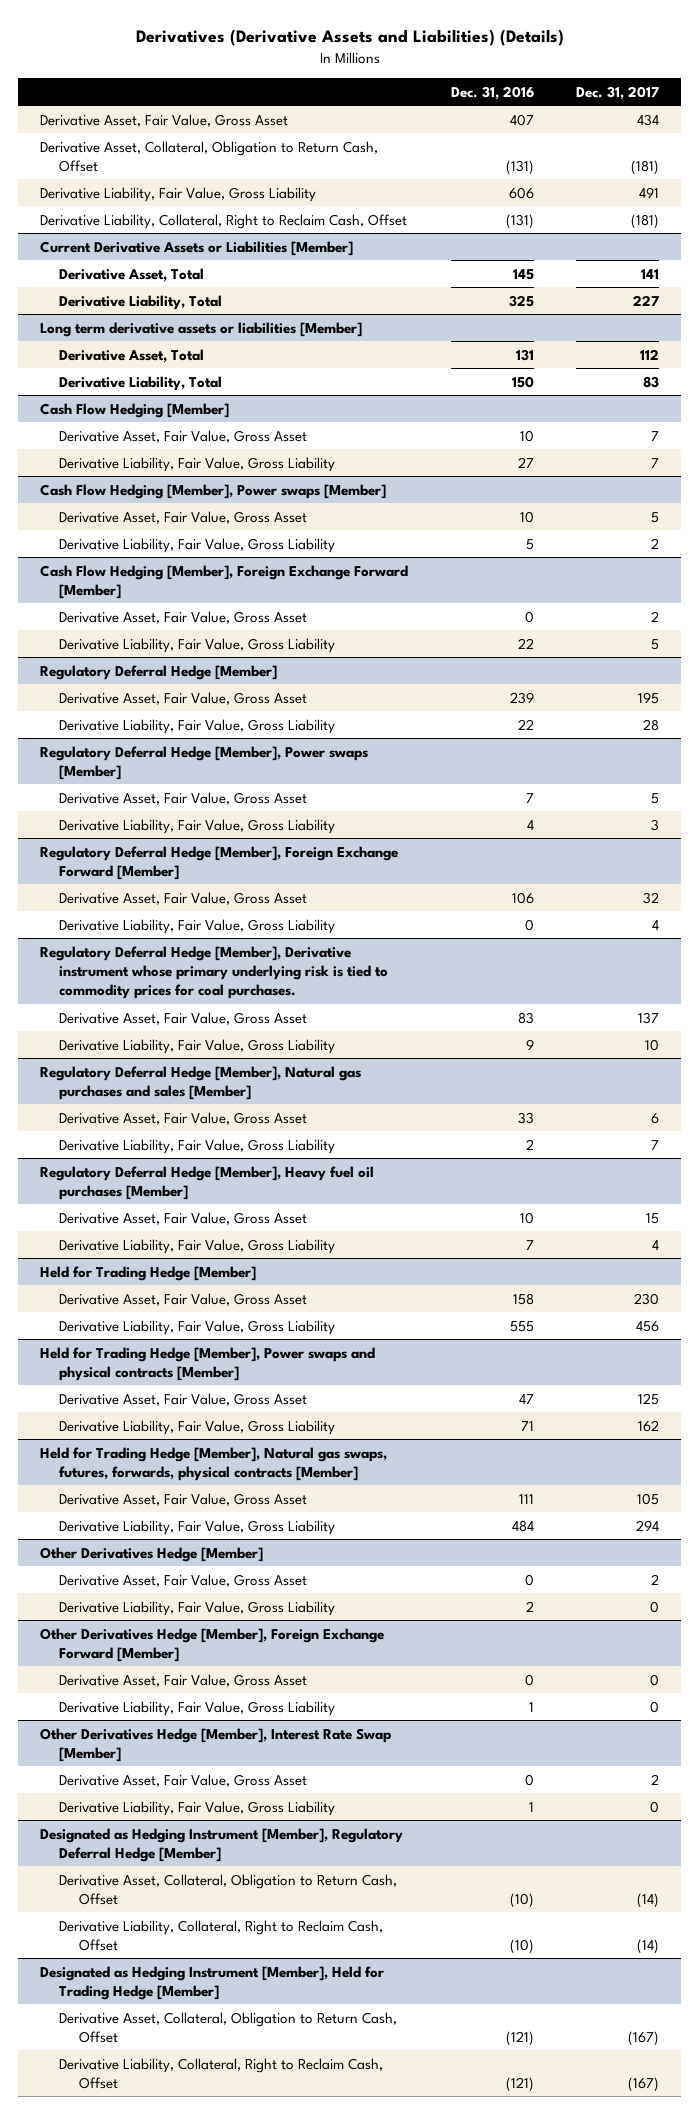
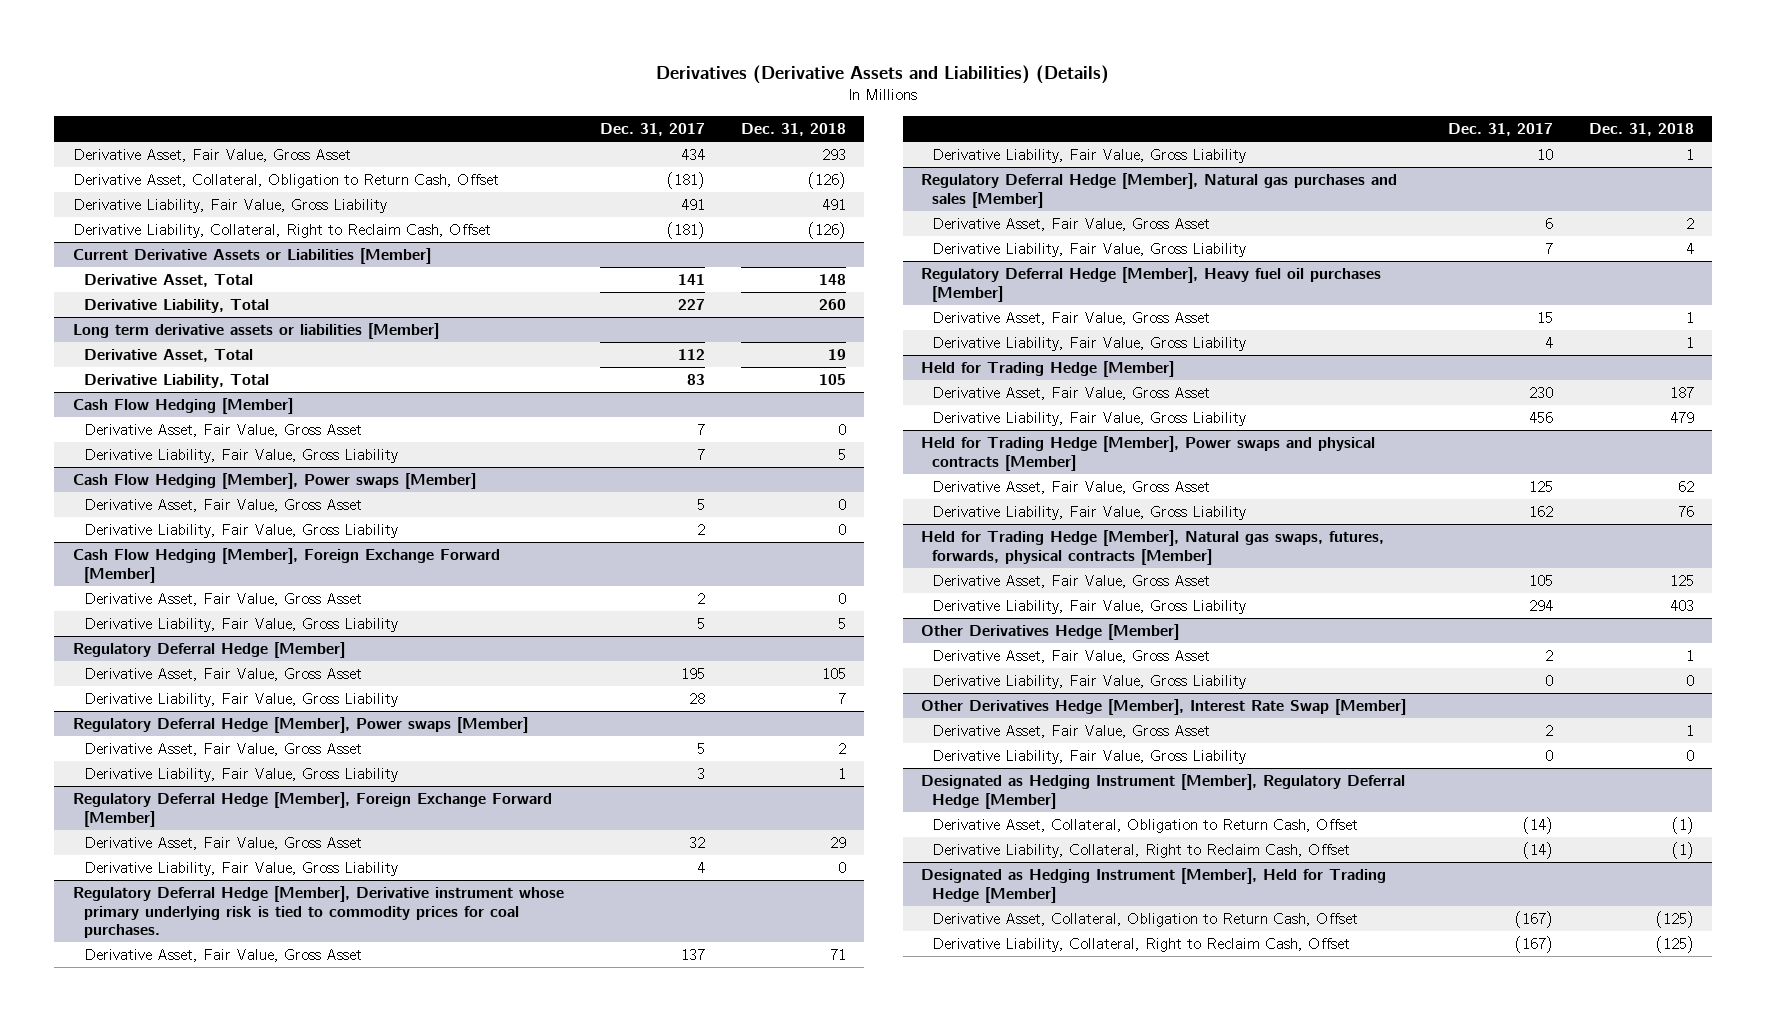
[450,85,534,100] Dec. 31, 2016 -> none
none -> [740,123,846,137] Dec. 31, 2018
[39,1627,384,1662] Other Derivatives Hedge [Member], Foreign Exchange Forward [Member] -> none
[59,1673,308,1687] Derivative Asset, Fair Value, Gross Asset -> none
[59,1700,336,1716] Derivative Liability, Fair Value, Gross Liability -> none

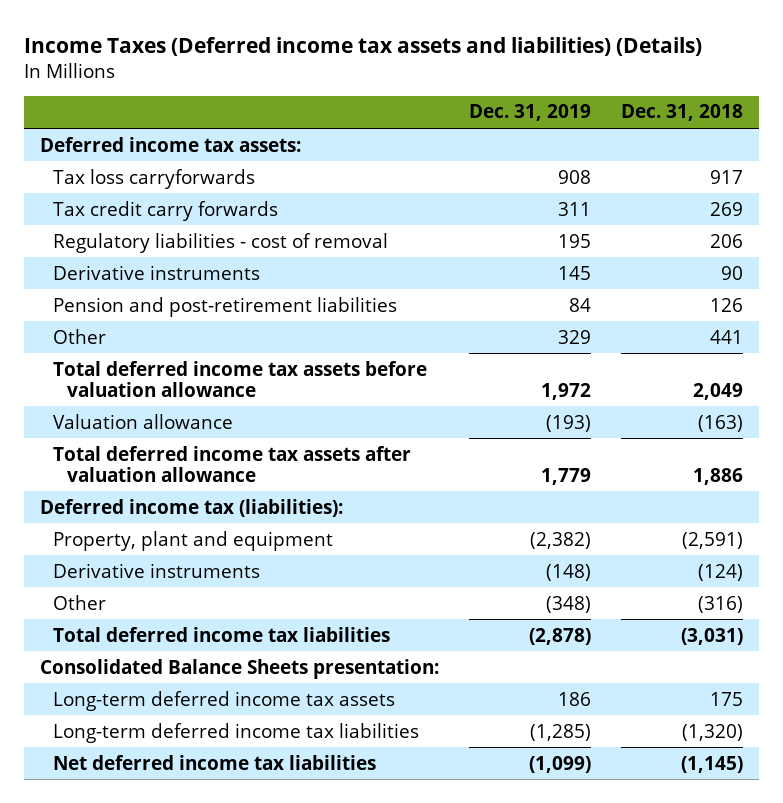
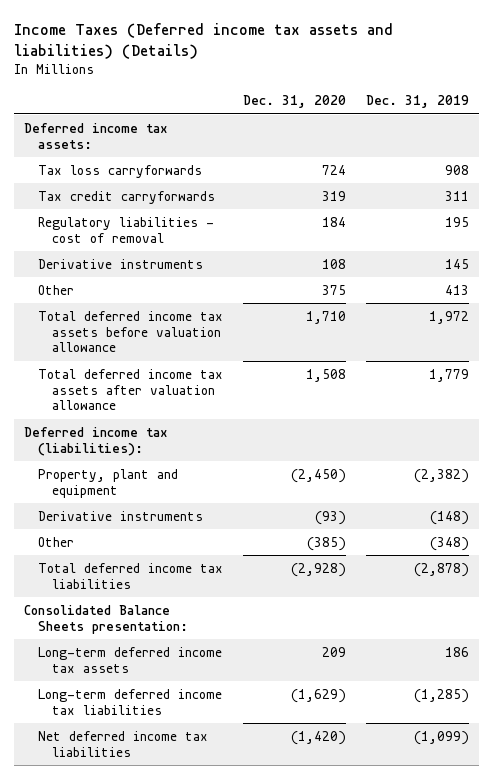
[621,104,744,122] Dec. 31, 2018 -> none
none -> [242,95,346,109] Dec. 31, 2020
[53,200,279,221] Tax credit carry forwards -> [37,190,215,204] Tax credit carryforwards
[53,296,398,317] Pension and post-retirement liabilities -> none
[558,329,592,344] 329 -> [445,284,470,295] 413
[53,413,234,429] Valuation allowance -> none

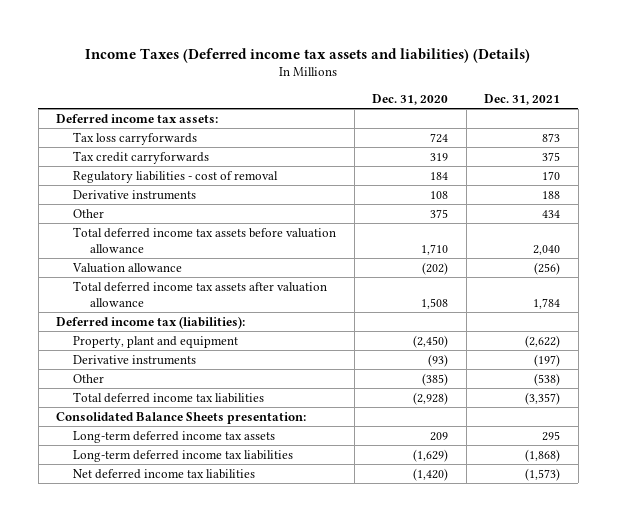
[366,95,470,109] Dec. 31, 2019 -> none
none -> [484,94,561,106] Dec. 31, 2021
none -> [72,262,183,273] Valuation allowance

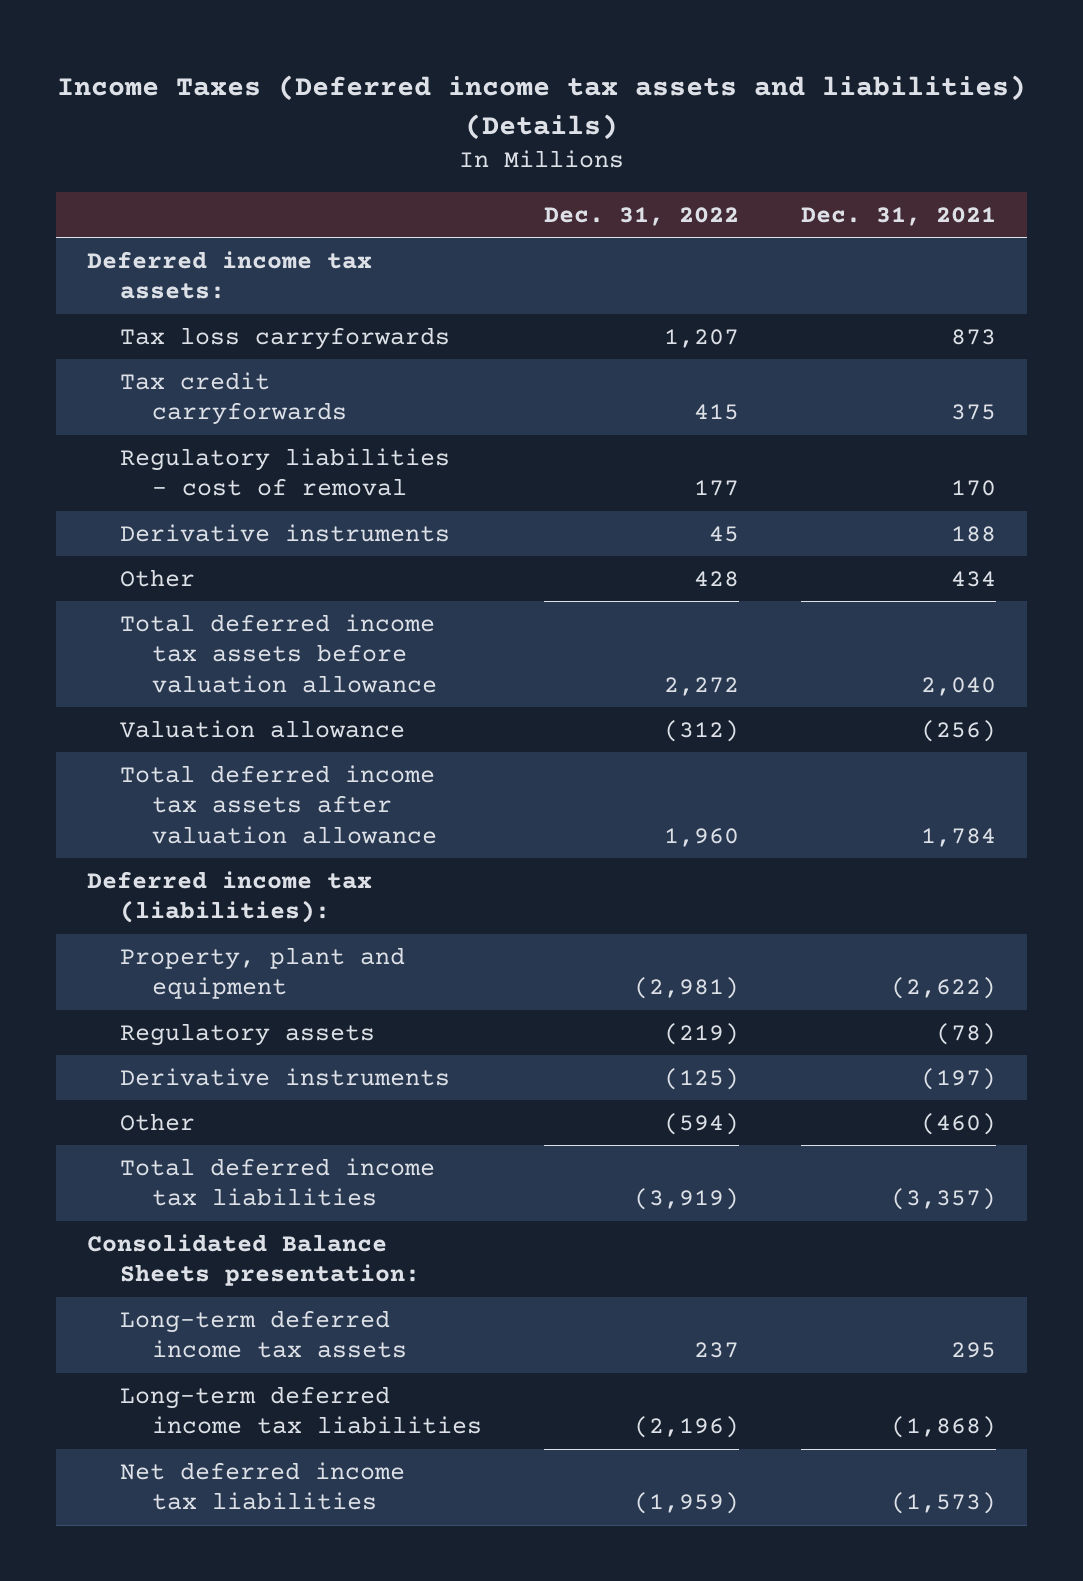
[372,94,449,106] Dec. 31, 2020 -> none
none -> [543,206,739,226] Dec. 31, 2022
none -> [119,1022,375,1046] Regulatory assets
[534,372,561,386] (538) -> [921,1112,997,1135] (460)

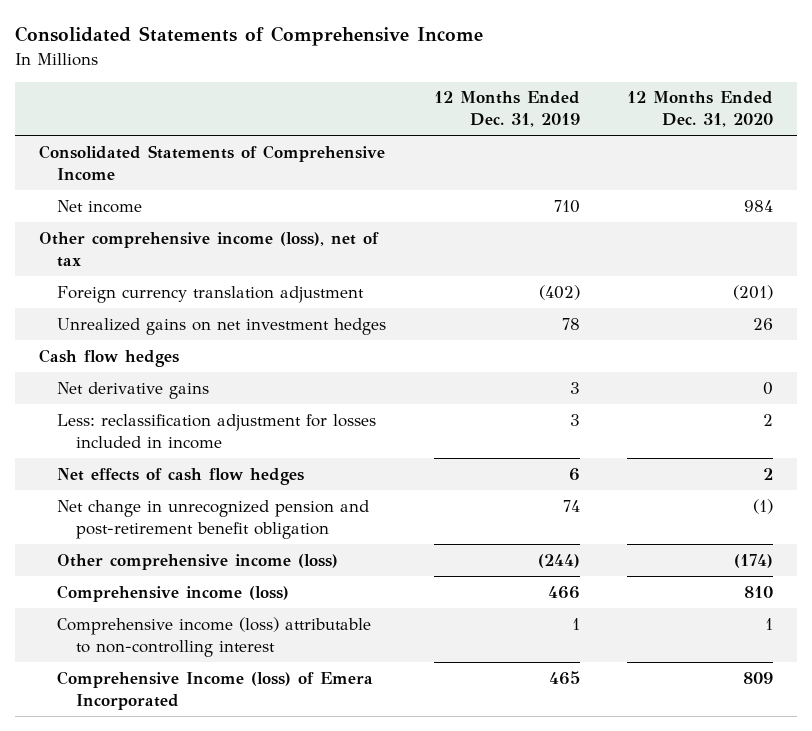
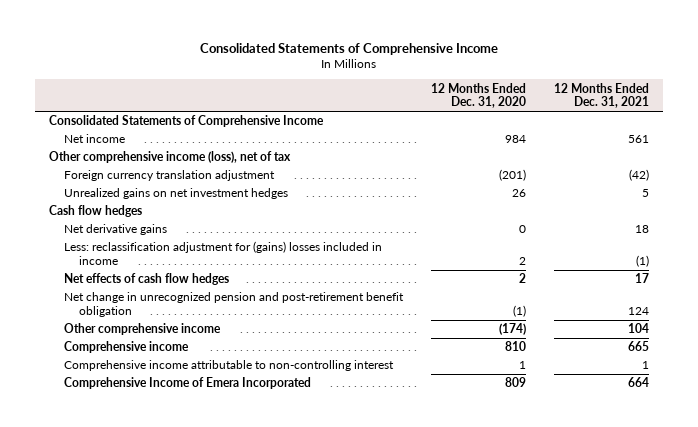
[433,91,580,128] 12 Months Ended Dec. 31, 2019 -> none
none -> [553,82,649,109] 12 Months Ended Dec. 31, 2021
[57,413,377,449] Less: reclassification adjustment for losses included in income -> [64,241,383,265] Less: reclassification adjustment for (gains) losses included in income
[57,553,339,570] Other comprehensive income (loss) -> [64,323,222,336] Other comprehensive income
[57,584,290,602] Comprehensive income (loss) -> [64,341,190,354] Comprehensive income
[57,616,372,657] Comprehensive income (loss) attributable to non-controlling interest -> [64,360,395,372] Comprehensive income attributable to non-controlling interest
[57,670,374,710] Comprehensive Income (loss) of Emera Incorporated -> [64,377,312,390] Comprehensive Income of Emera Incorporated

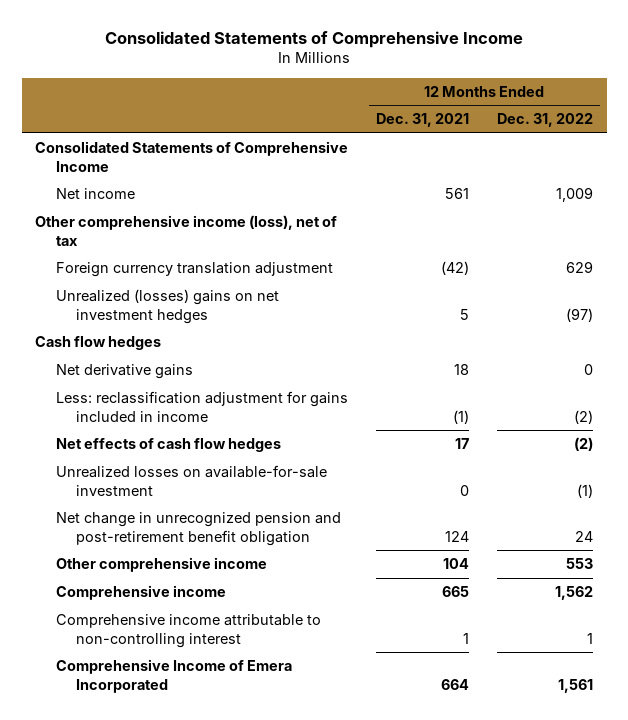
[431,82,527,109] 12 Months Ended Dec. 31, 2020 -> none
none -> [496,113,593,128] Dec. 31, 2022
[64,188,289,200] Unrealized gains on net investment hedges -> [55,289,279,324] Unrealized (losses) gains on net investment hedges
[64,241,383,265] Less: reclassification adjustment for (gains) losses included in income -> [55,391,348,422] Less: reclassification adjustment for gains included in income
none -> [55,465,327,496] Unrealized losses on available-for-sale investment

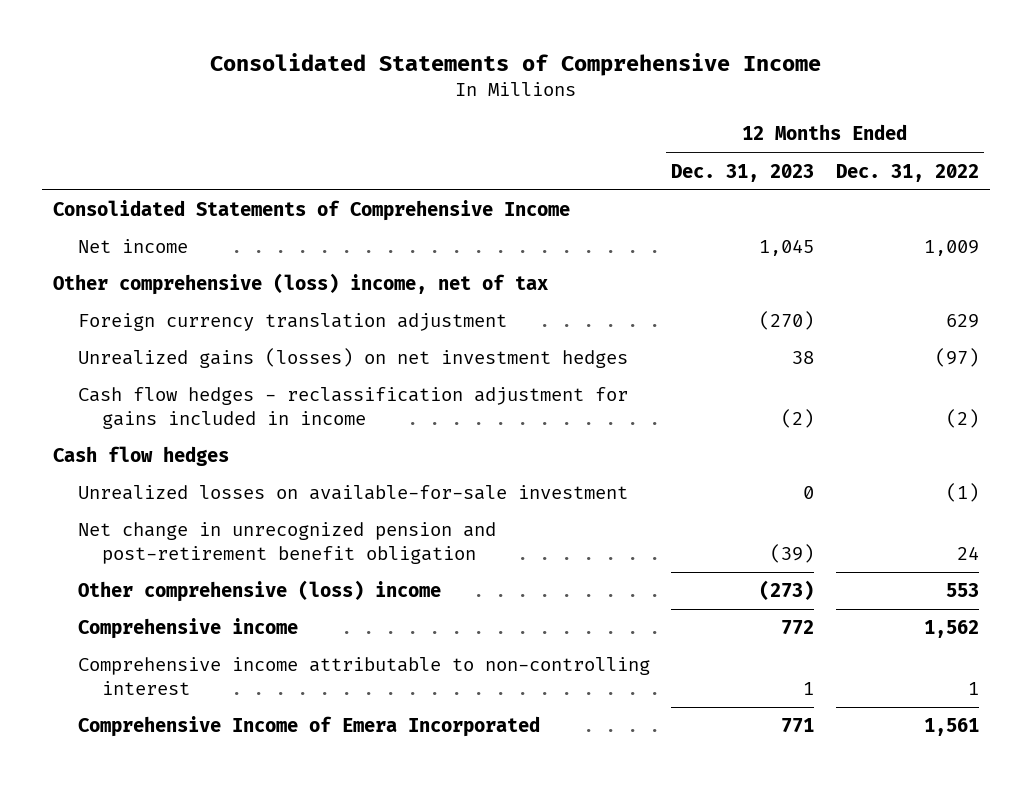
[376,113,470,128] Dec. 31, 2021 -> none
none -> [671,163,815,182] Dec. 31, 2023
[35,215,338,246] Other comprehensive income (loss), net of tax -> [53,273,549,296] Other comprehensive (loss) income, net of tax
[55,289,279,324] Unrealized (losses) gains on net investment hedges -> [77,348,628,369] Unrealized gains (losses) on net investment hedges
none -> [77,387,628,429] Cash flow hedges - reclassification adjustment for gains included in income
[55,364,193,380] Net derivative gains -> none
[55,391,348,422] Less: reclassification adjustment for gains included in income -> none
[55,438,281,453] Net effects of cash flow hedges -> none
[55,557,267,573] Other comprehensive income -> [77,580,441,603] Other comprehensive (loss) income

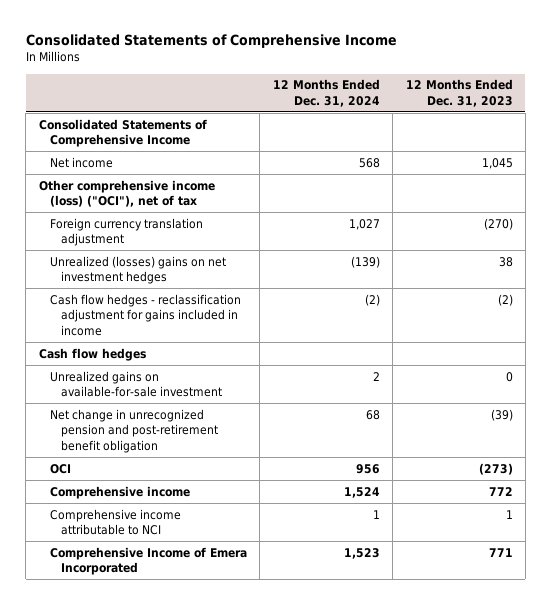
[836,163,980,182] Dec. 31, 2022 -> none
none -> [272,79,380,107] 12 Months Ended Dec. 31, 2024
[53,273,549,296] Other comprehensive (loss) income, net of tax -> [38,179,215,208] Other comprehensive income (loss) ("OCI"), net of tax
[77,348,628,369] Unrealized gains (losses) on net investment hedges -> [49,255,226,285] Unrealized (losses) gains on net investment hedges
[77,485,628,501] Unrealized losses on available-for-sale investment -> [49,370,223,398] Unrealized gains on available-for-sale investment
[77,580,441,603] Other comprehensive (loss) income -> [49,463,71,474] OCI
[77,657,650,695] Comprehensive income attributable to non-controlling interest -> [49,508,181,536] Comprehensive income attributable to NCI

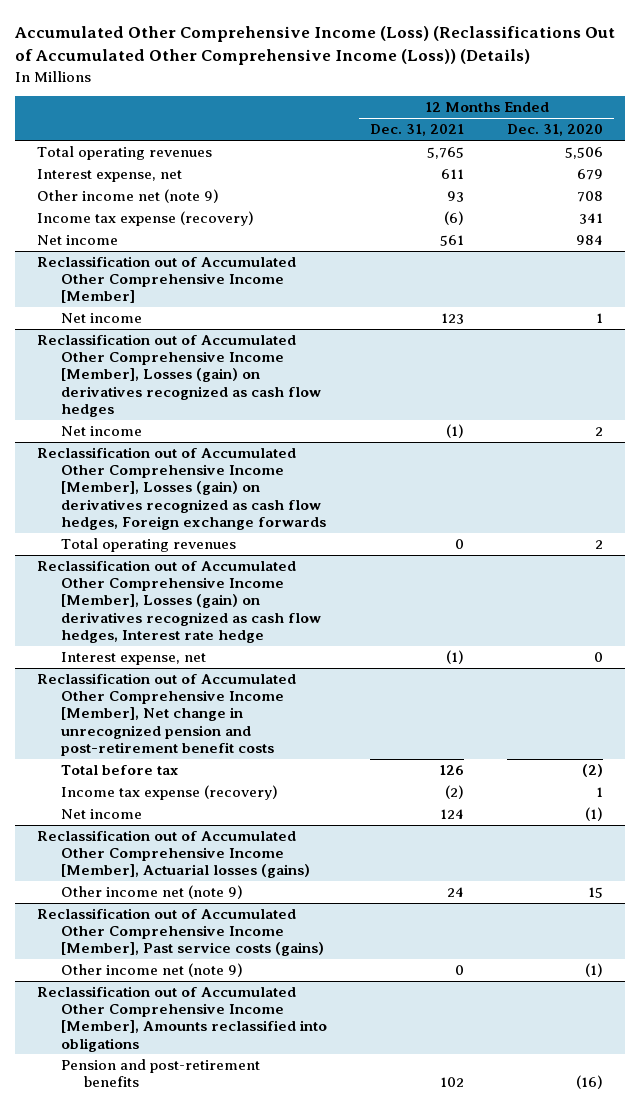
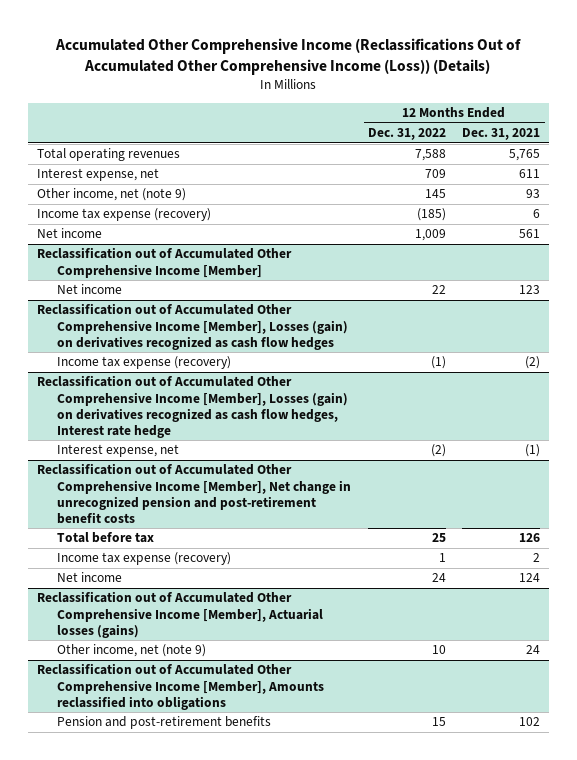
[14,26,616,66] Accumulated Other Comprehensive Income (Loss) (Reclassifications Out of Accumulated Other Comprehensive Income (Loss)) (Details) -> [55,37,522,75] Accumulated Other Comprehensive Income (Reclassifications Out of Accumulated Other Comprehensive Income (Loss)) (Details)
[507,124,604,137] Dec. 31, 2020 -> none
none -> [367,128,446,141] Dec. 31, 2022
[36,189,219,204] Other income net (note 9) -> [36,188,186,202] Other income, net (note 9)
[443,211,464,226] (6) -> [533,209,541,219] 6
[60,426,142,437] Net income -> none
[36,447,326,530] Reclassification out of Accumulated Other Comprehensive Income [Member], Losses (gain) on derivatives recognized as cash flow hedges, Foreign exchange forwards -> none
[60,538,236,553] Total operating revenues -> none
none -> [57,356,232,370] Income tax expense (recovery)
[444,785,464,800] (2) -> [533,553,541,563] 2
[36,908,324,957] Reclassification out of Accumulated Other Comprehensive Income [Member], Past service costs (gains) -> none
[60,963,243,978] Other income net (note 9) -> none
[60,885,243,900] Other income net (note 9) -> [57,644,207,658] Other income, net (note 9)

